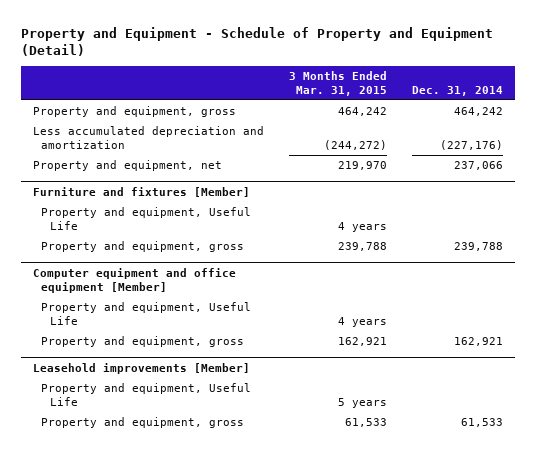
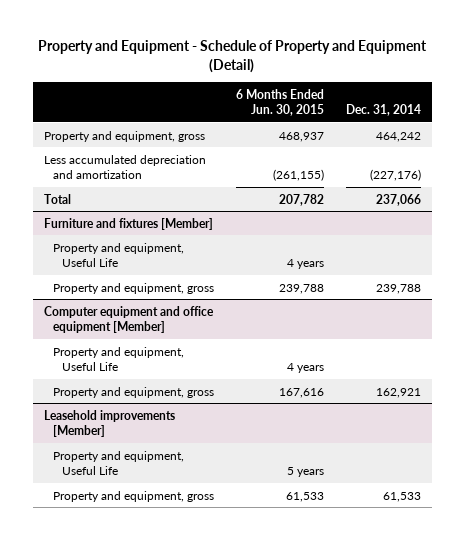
[288,71,387,97] 3 Months Ended Mar. 31, 2015 -> none
none -> [235,88,324,117] 6 Months Ended Jun. 30, 2015
[32,159,222,171] Property and equipment, net -> [43,193,71,204] Total

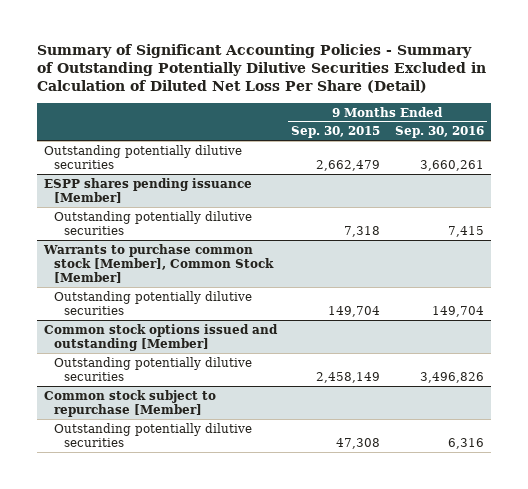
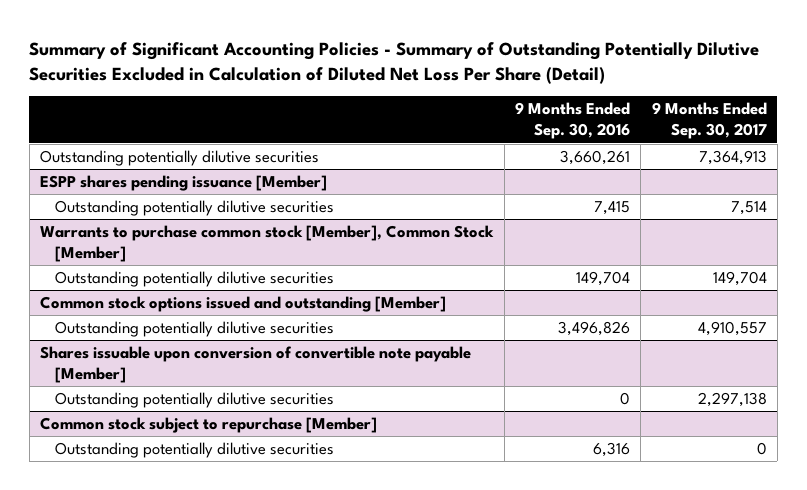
[291,126,381,139] Sep. 30, 2015 -> none
none -> [651,102,767,140] 9 Months Ended Sep. 30, 2017
none -> [40,346,472,384] Shares issuable upon conversion of convertible note payable [Member]
none -> [55,392,335,409] Outstanding potentially dilutive securities

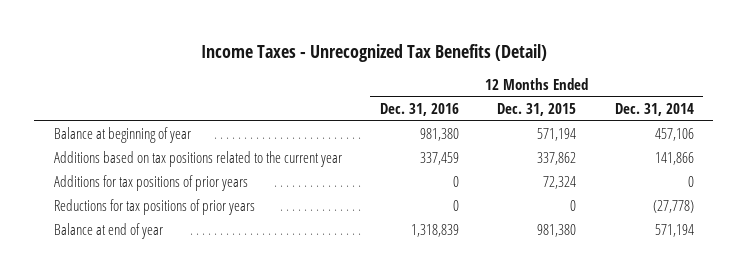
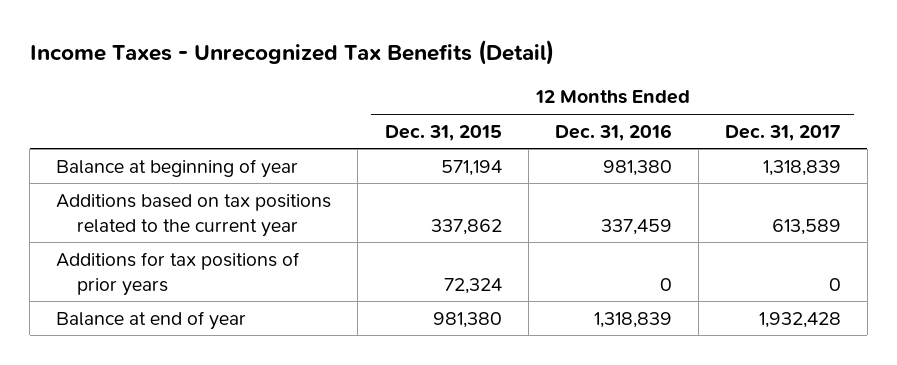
[614,102,694,116] Dec. 31, 2014 -> none
none -> [724,124,841,141] Dec. 31, 2017
[53,199,255,216] Reductions for tax positions of prior years -> none

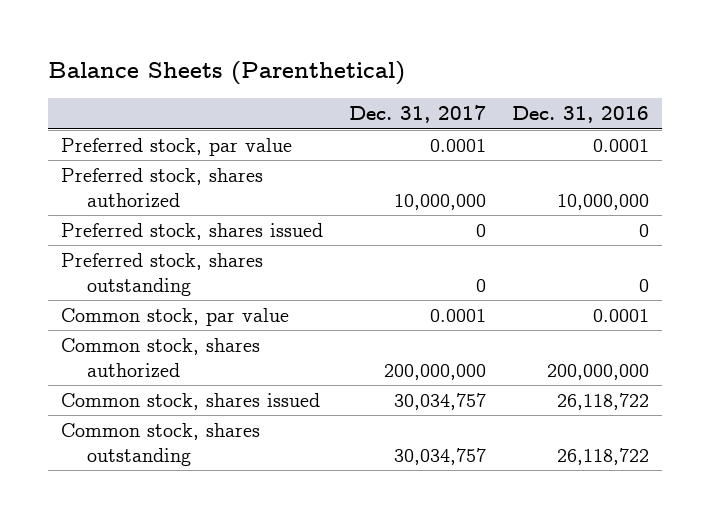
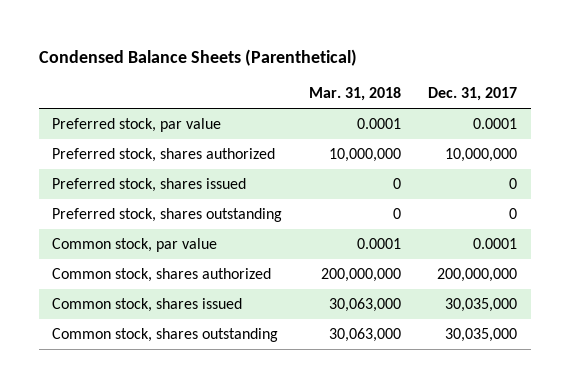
[47,61,405,86] Balance Sheets (Parenthetical) -> [38,48,357,66] Condensed Balance Sheets (Parenthetical)
[511,106,649,124] Dec. 31, 2016 -> none
none -> [309,87,402,102] Mar. 31, 2018
[393,392,486,410] 30,034,757 -> [445,298,518,313] 30,035,000
[393,447,486,465] 30,034,757 -> [445,328,518,343] 30,035,000

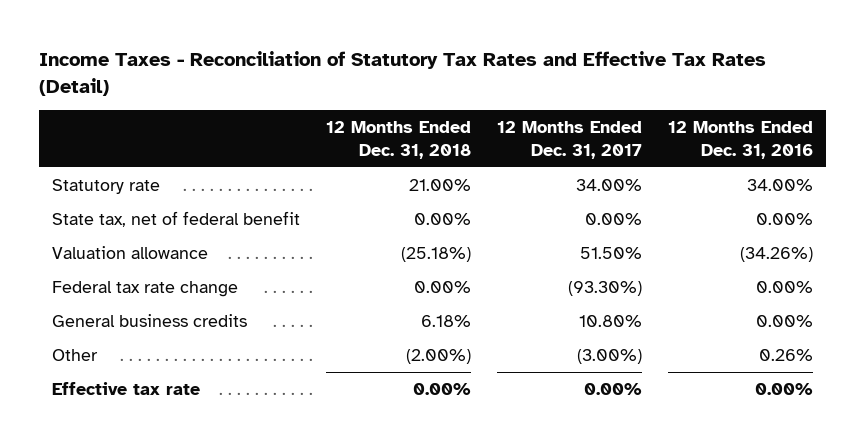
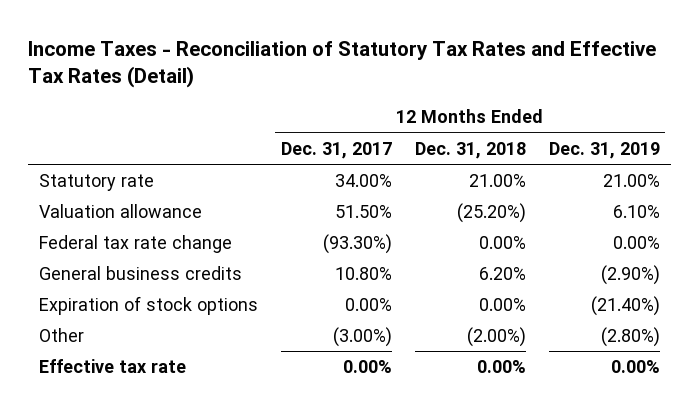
[668,121,814,159] 12 Months Ended Dec. 31, 2016 -> none
none -> [548,141,660,159] Dec. 31, 2019
[52,211,301,228] State tax, net of federal benefit -> none
[401,247,472,263] (25.18%) -> [456,203,526,224] (25.20%)
[421,315,472,328] 6.18% -> [478,267,526,281] 6.20%
none -> [39,296,259,316] Expiration of stock options

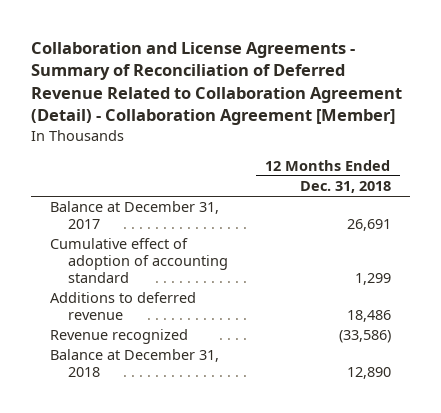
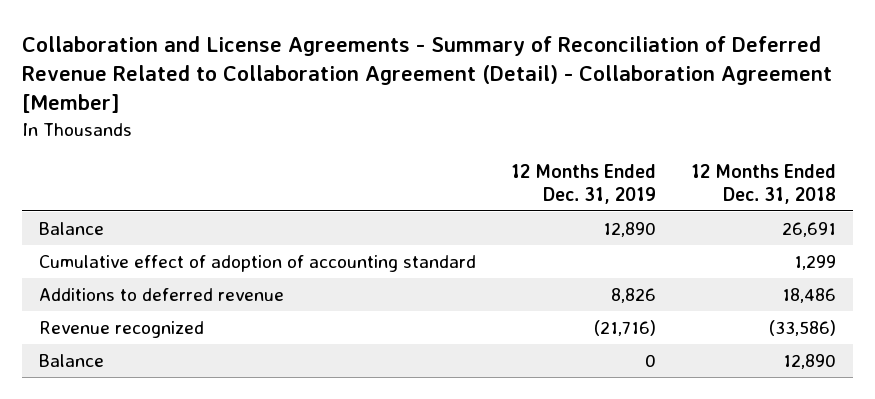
none -> [511,163,657,204] 12 Months Ended Dec. 31, 2019
[50,201,220,230] Balance at December 31, 2017 -> [39,221,105,235] Balance
[50,349,220,378] Balance at December 31, 2018 -> [39,353,105,367] Balance

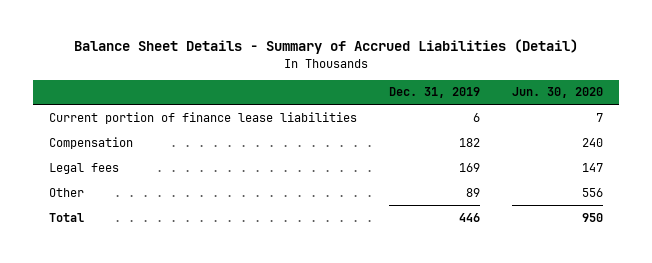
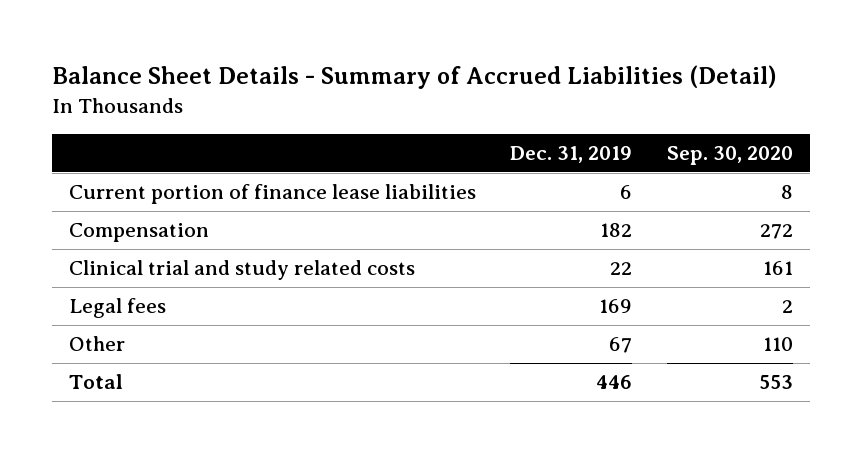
[512,87,604,99] Jun. 30, 2020 -> none
none -> [666,146,793,166] Sep. 30, 2020
none -> [68,260,415,281] Clinical trial and study related costs
[466,187,481,197] 89 -> [609,337,633,354] 67

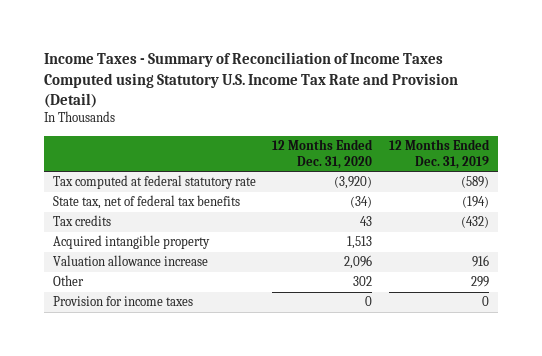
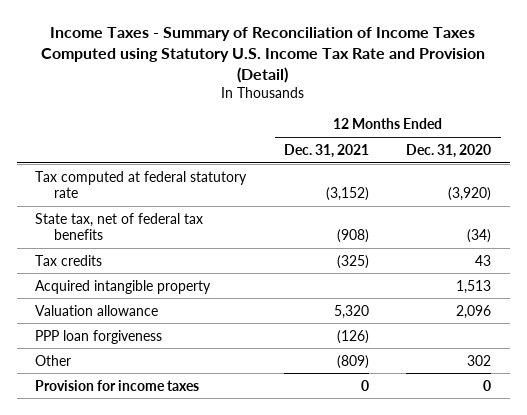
[389,138,491,169] 12 Months Ended Dec. 31, 2019 -> none
none -> [283,143,369,158] Dec. 31, 2021
[52,255,208,267] Valuation allowance increase -> [35,304,159,316] Valuation allowance
none -> [35,329,163,344] PPP loan forgiveness

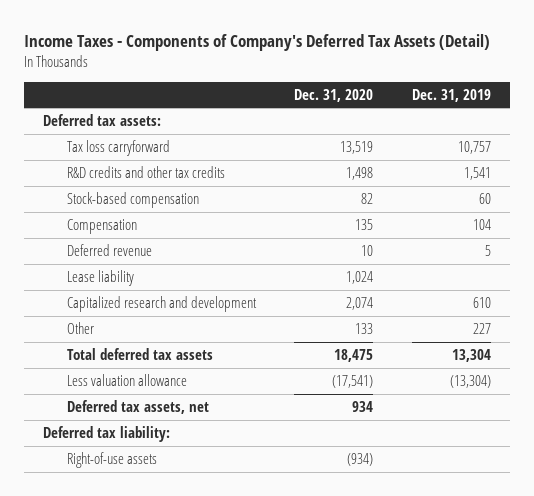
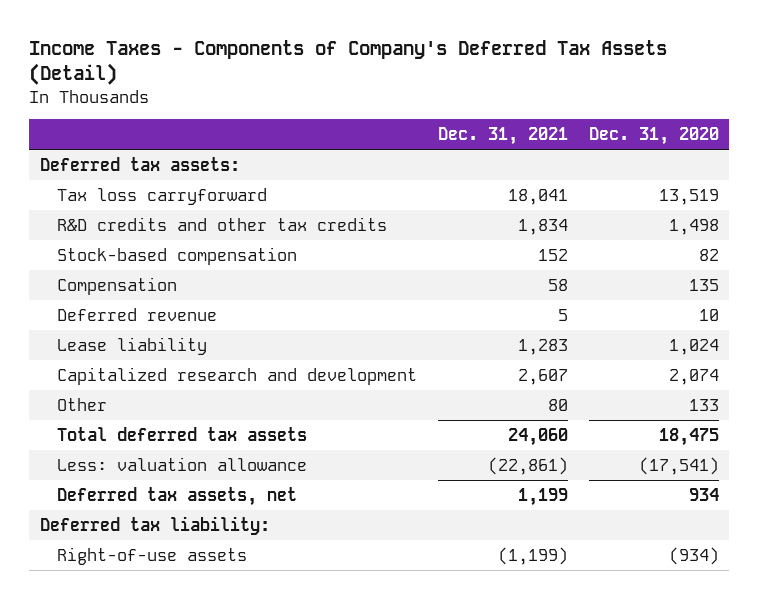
[412,88,492,102] Dec. 31, 2019 -> none
none -> [437,127,568,146] Dec. 31, 2021
[66,374,187,387] Less valuation allowance -> [56,456,307,471] Less: valuation allowance

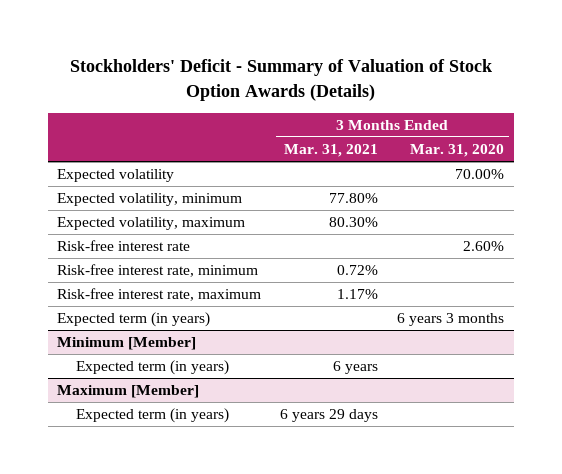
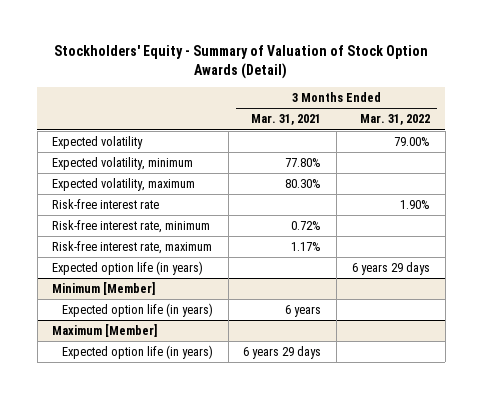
[69,59,492,101] Stockholders' Deficit - Summary of Valuation of Stock Option Awards (Details) -> [54,45,429,80] Stockholders' Equity - Summary of Valuation of Stock Option Awards (Detail)
[410,144,505,158] Mar. 31, 2020 -> none
none -> [359,114,430,126] Mar. 31, 2022
[57,312,211,328] Expected term (in years) -> [52,260,204,275] Expected option life (in years)
[75,360,229,376] Expected term (in years) -> [61,302,213,317] Expected option life (in years)
[75,408,229,424] Expected term (in years) -> [61,344,213,359] Expected option life (in years)

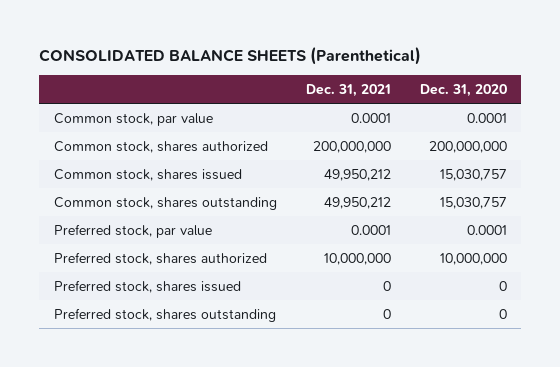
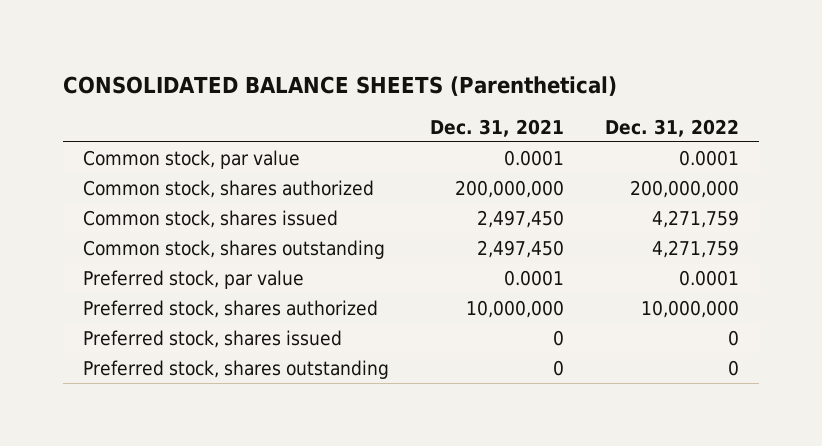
[419,84,507,98] Dec. 31, 2020 -> none
none -> [604,118,739,137] Dec. 31, 2022
[323,168,391,181] 49,950,212 -> [477,209,565,228] 2,497,450
[323,196,391,209] 49,950,212 -> [477,239,565,258] 2,497,450

